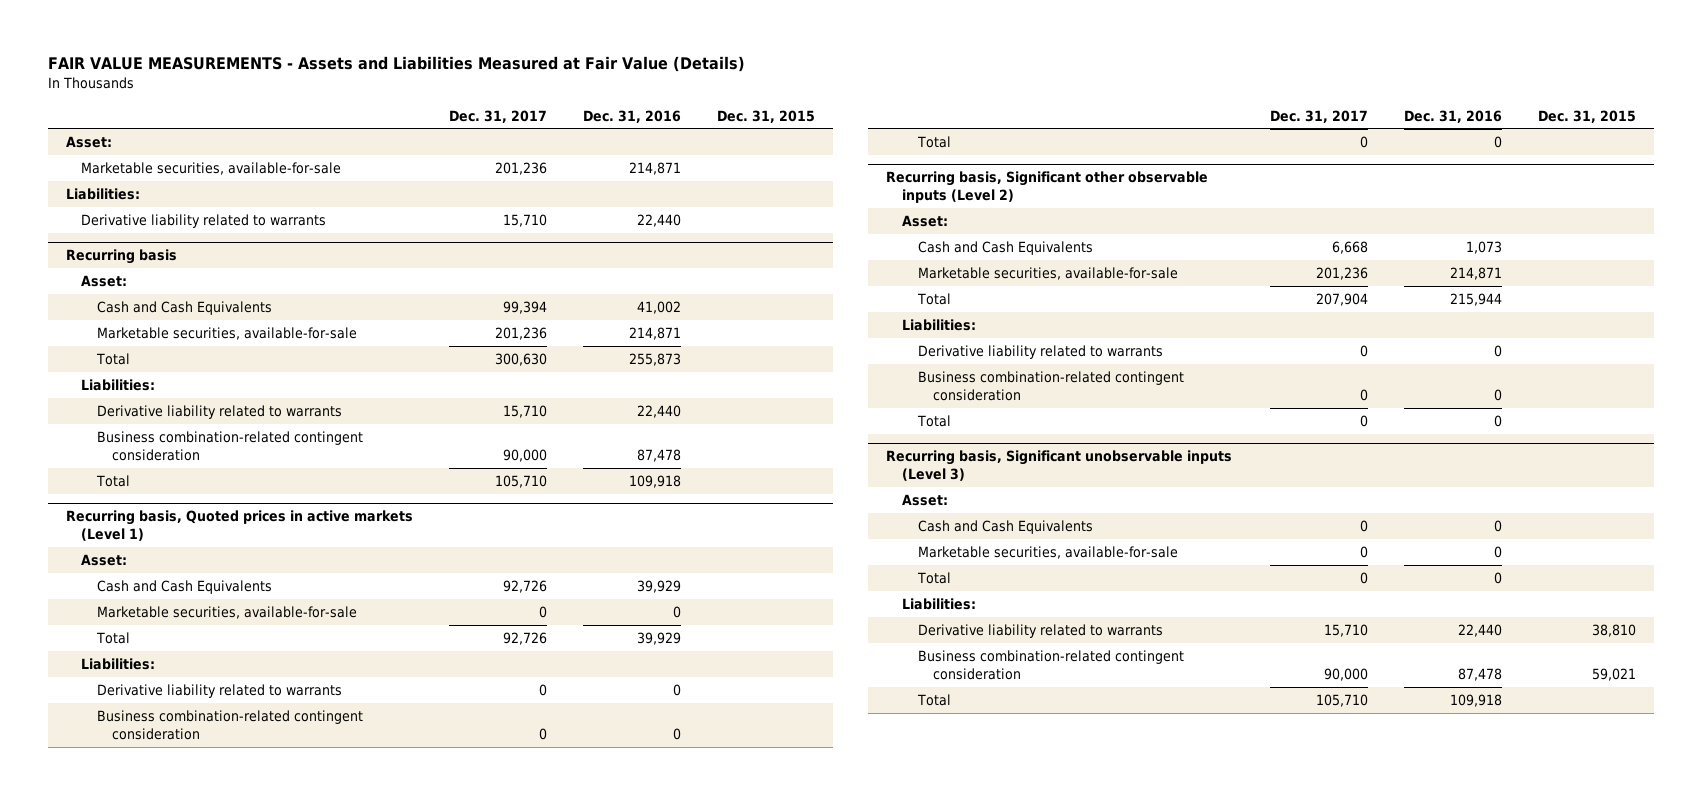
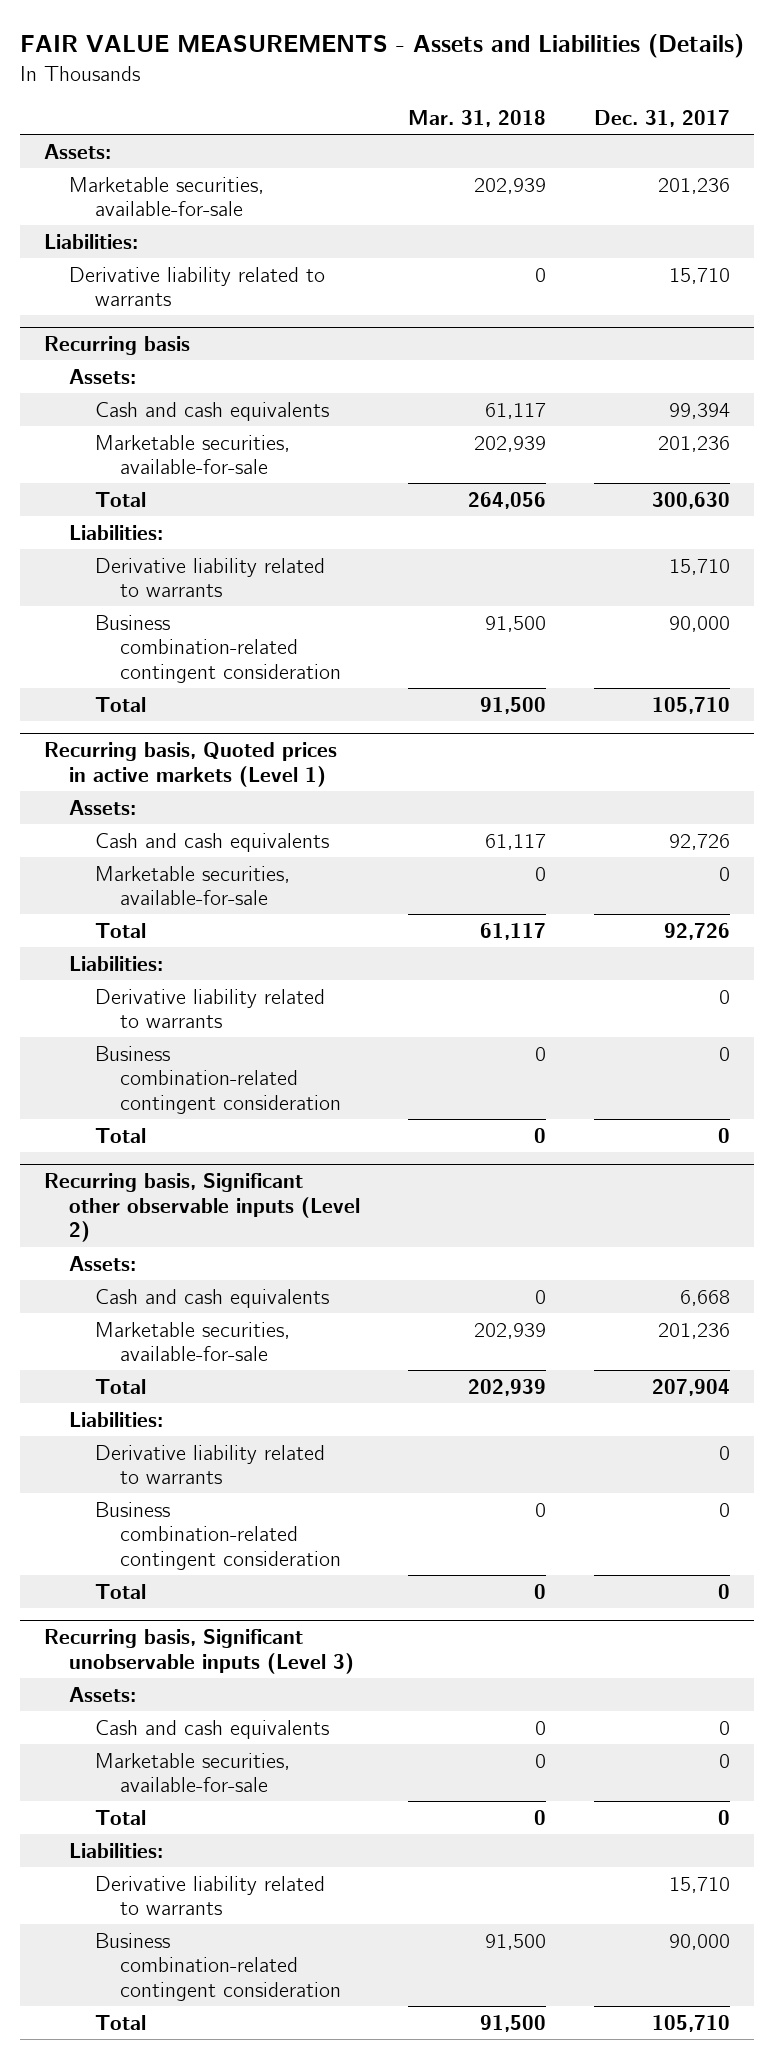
[47,56,745,73] FAIR VALUE MEASUREMENTS - Assets and Liabilities Measured at Fair Value (Details) -> [19,34,744,59] FAIR VALUE MEASUREMENTS - Assets and Liabilities (Details)
[582,109,681,123] Dec. 31, 2016 -> none
[717,109,816,123] Dec. 31, 2015 -> none
none -> [408,110,547,128] Mar. 31, 2018
[65,136,112,149] Asset: -> [43,143,111,159] Assets:
[81,275,128,288] Asset: -> [69,368,137,384] Assets:
[96,301,272,316] Cash and Cash Equivalents -> [94,401,329,421] Cash and cash equivalents
[81,554,128,567] Asset: -> [69,799,137,815] Assets:
[96,580,272,595] Cash and Cash Equivalents -> [94,832,329,852] Cash and cash equivalents
[901,215,948,228] Asset: -> [69,1255,137,1271] Assets:
[917,241,1093,256] Cash and Cash Equivalents -> [94,1288,329,1308] Cash and cash equivalents
[901,494,948,507] Asset: -> [69,1686,137,1702] Assets:
[917,520,1093,535] Cash and Cash Equivalents -> [94,1719,329,1739] Cash and cash equivalents

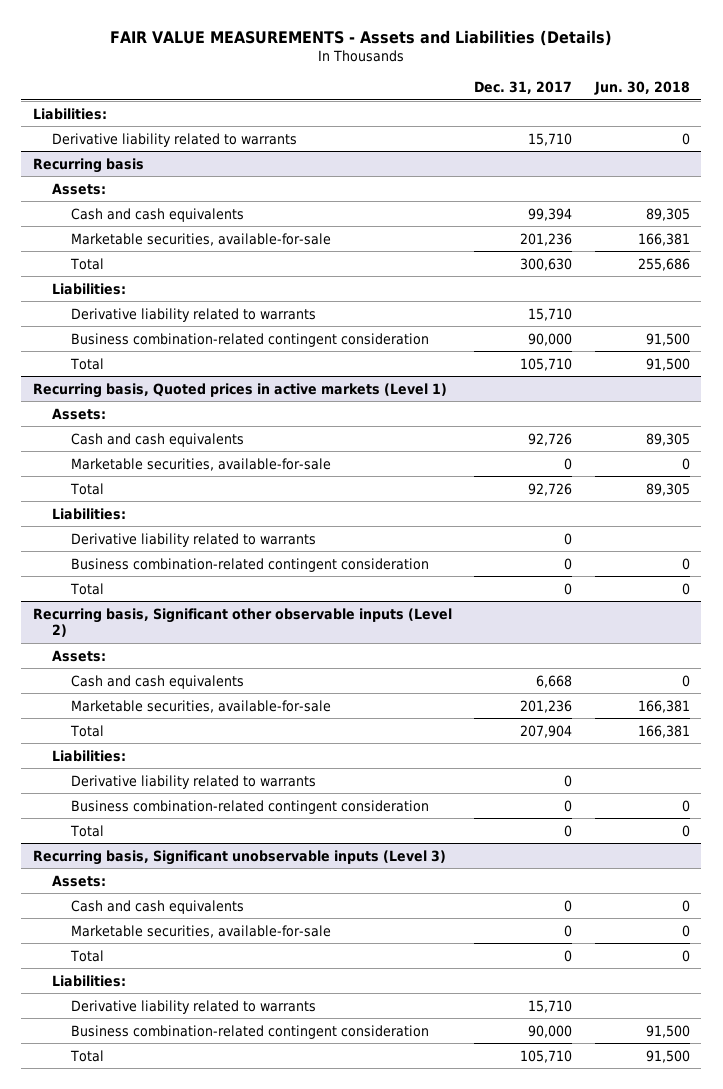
[408,110,547,128] Mar. 31, 2018 -> none
none -> [593,81,690,96] Jun. 30, 2018
[43,143,111,159] Assets: -> none
[69,176,265,217] Marketable securities, available-for-sale -> none

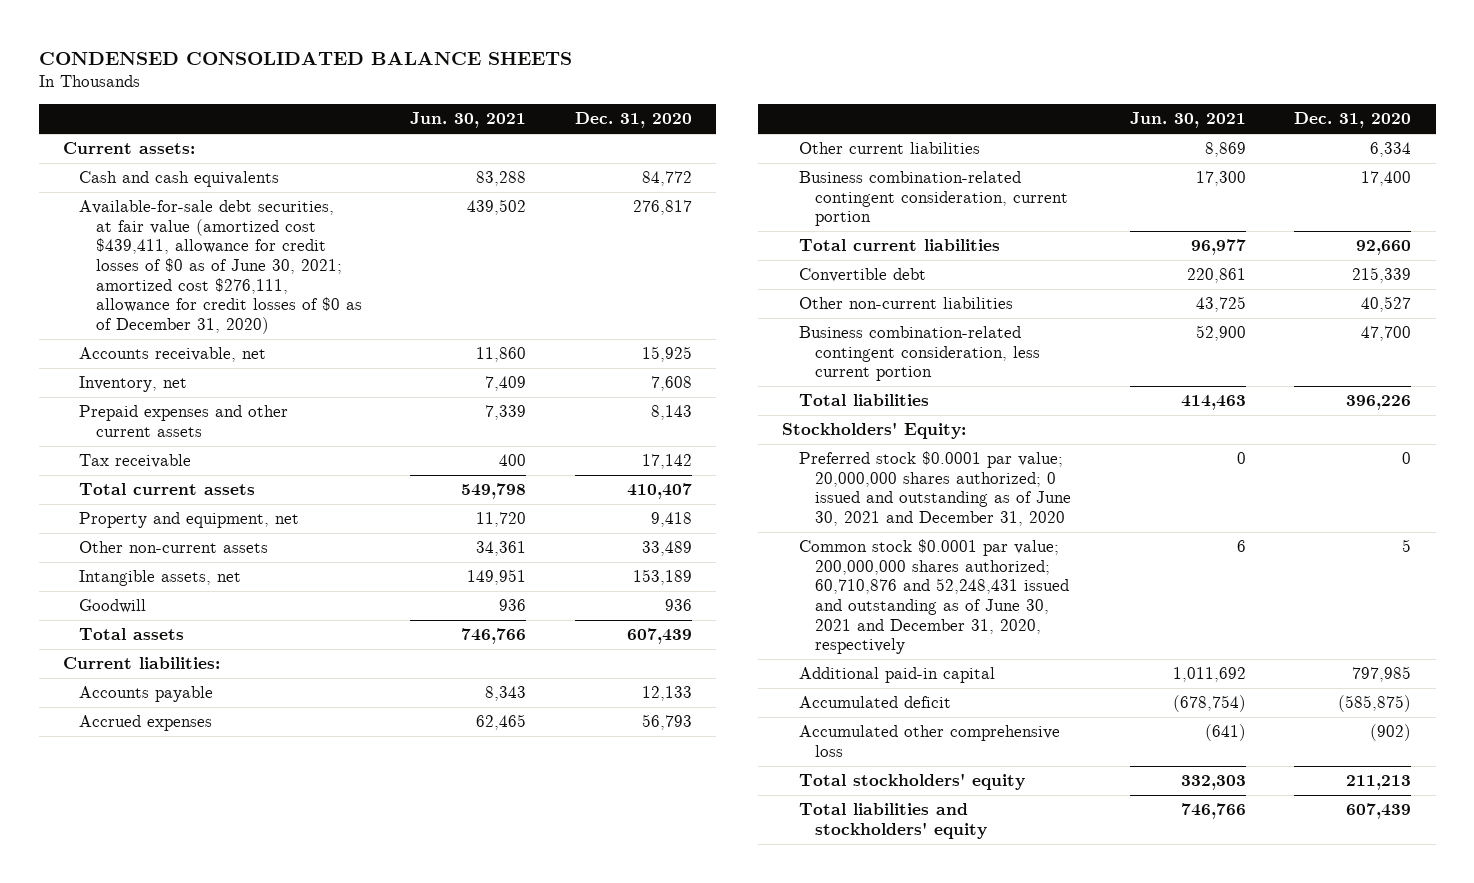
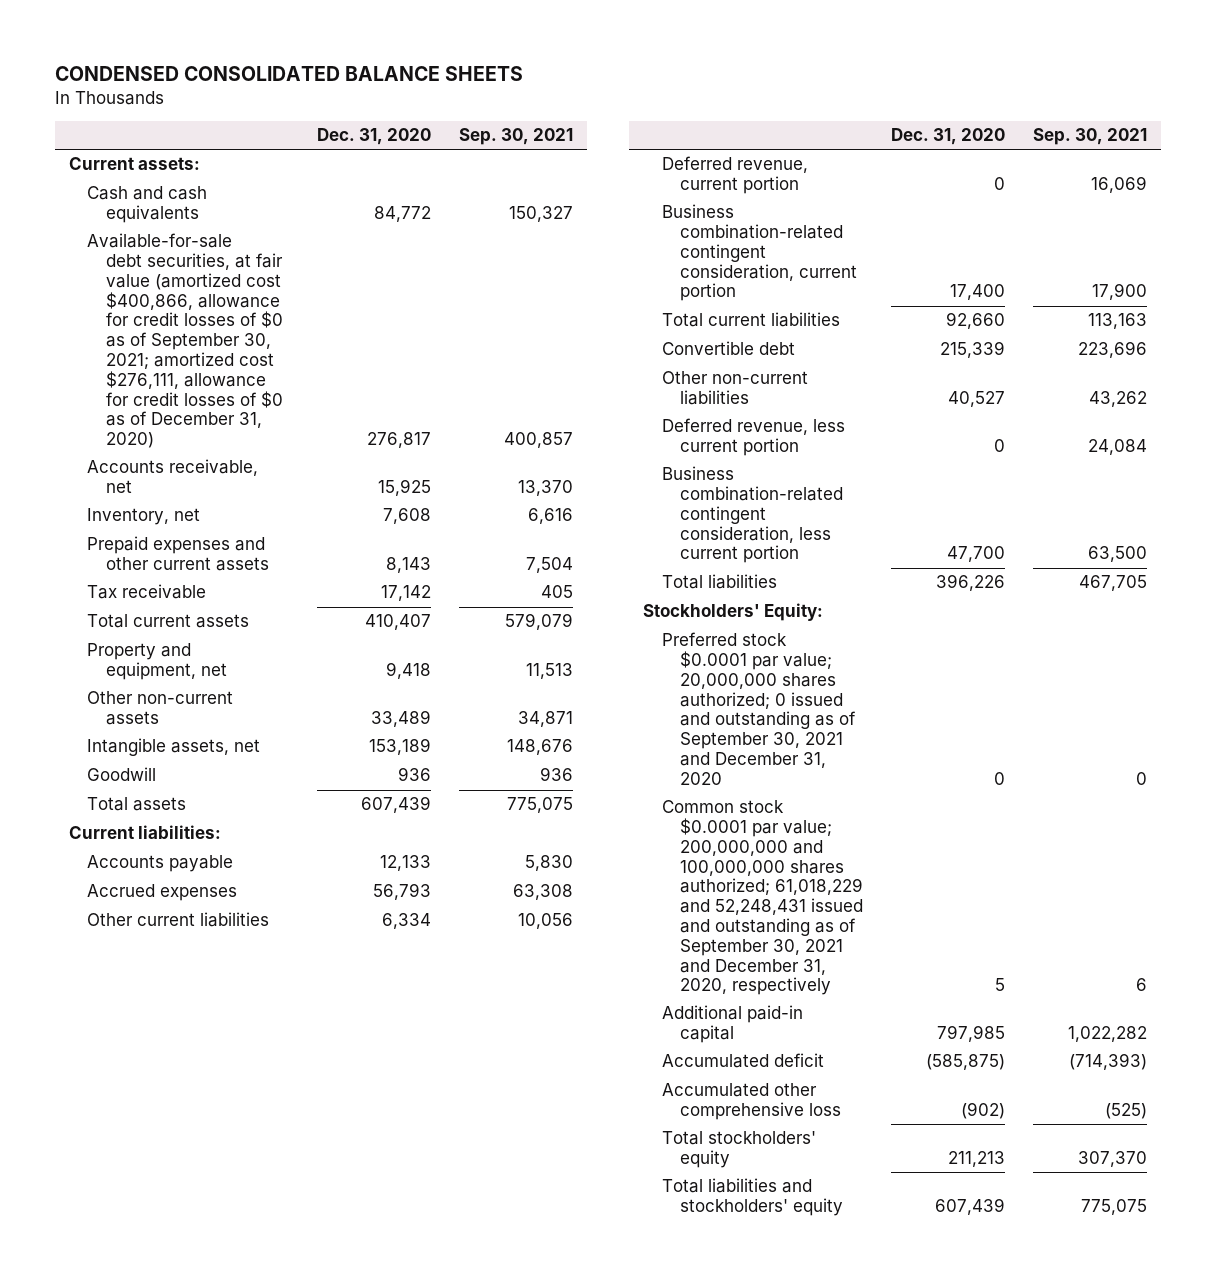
[410,112,527,129] Jun. 30, 2021 -> none
none -> [458,127,573,145] Sep. 30, 2021
[79,200,362,334] Available-for-sale debt securities, at fair value (amortized cost $439,411, allowance for credit losses of $0 as of June 30, 2021; amortized cost $276,111, allowance for credit losses of $0 as of December 31, 2020) -> [87,233,284,449] Available-for-sale debt securities, at fair value (amortized cost $400,866, allowance for credit losses of $0 as of September 30, 2021; amortized cost $276,111, allowance for credit losses of $0 as of December 31, 2020)
none -> [661,156,808,195] Deferred revenue, current portion
none -> [661,418,845,457] Deferred revenue, less current portion
[798,451,1071,527] Preferred stock $0.0001 par value; 20,000,000 shares authorized; 0 issued and outstanding as of June 30, 2021 and December 31, 2020 -> [661,632,857,785] Preferred stock $0.0001 par value; 20,000,000 shares authorized; 0 issued and outstanding as of September 30, 2021 and December 31, 2020
[798,539,1069,655] Common stock $0.0001 par value; 200,000,000 shares authorized; 60,710,876 and 52,248,431 issued and outstanding as of June 30, 2021 and December 31, 2020, respectively -> [661,800,864,996] Common stock $0.0001 par value; 200,000,000 and 100,000,000 shares authorized; 61,018,229 and 52,248,431 issued and outstanding as of September 30, 2021 and December 31, 2020, respectively

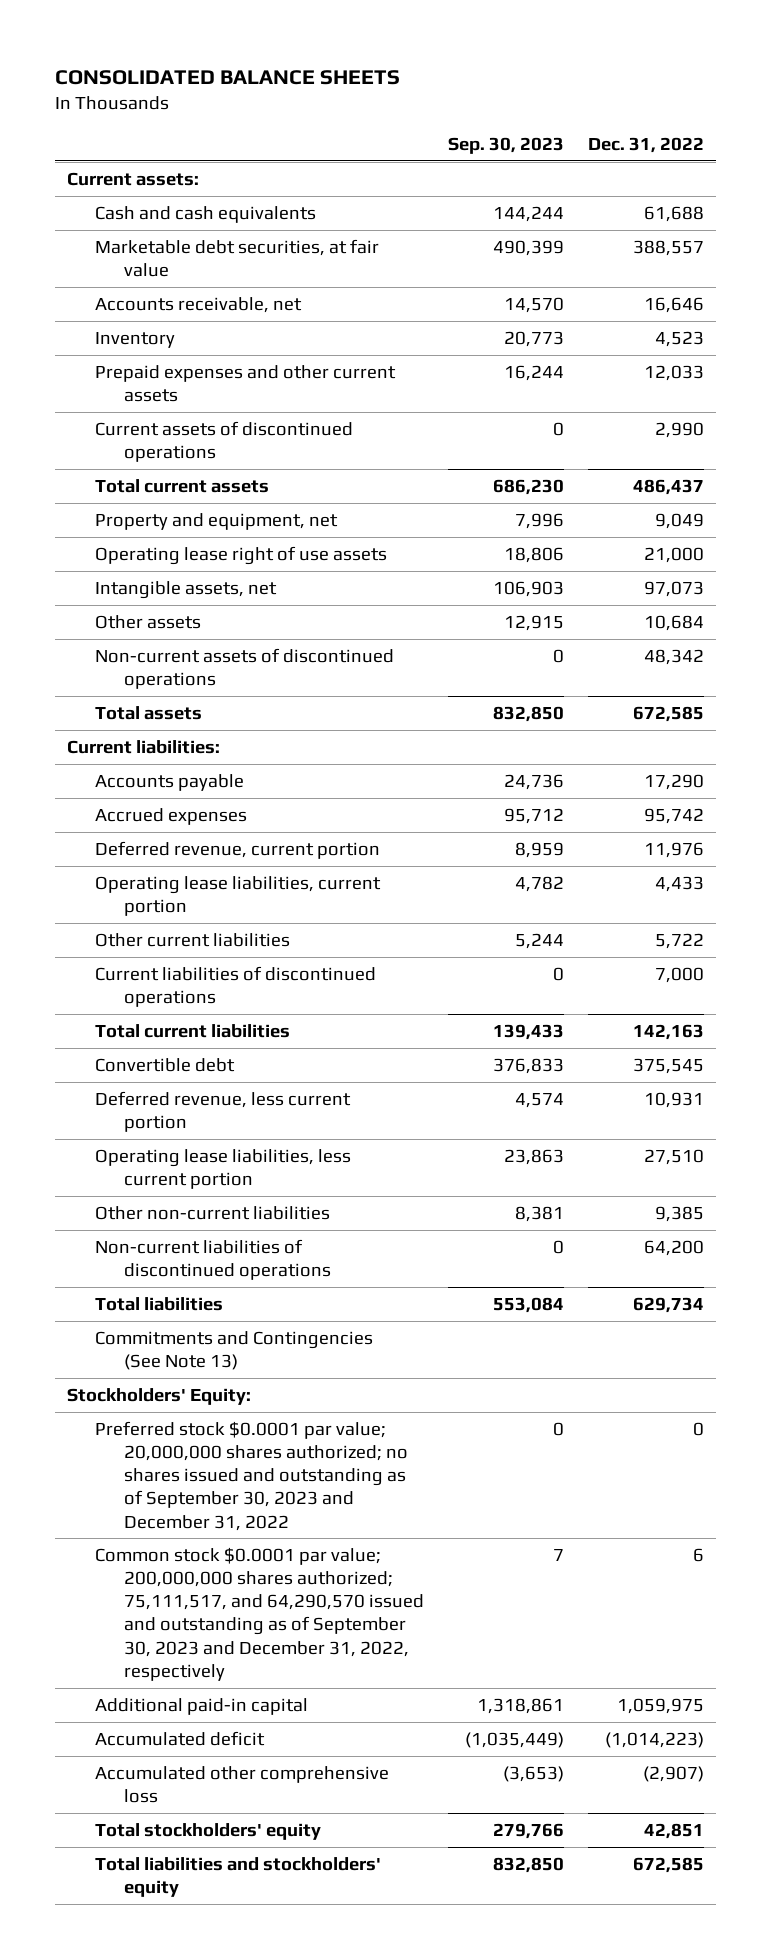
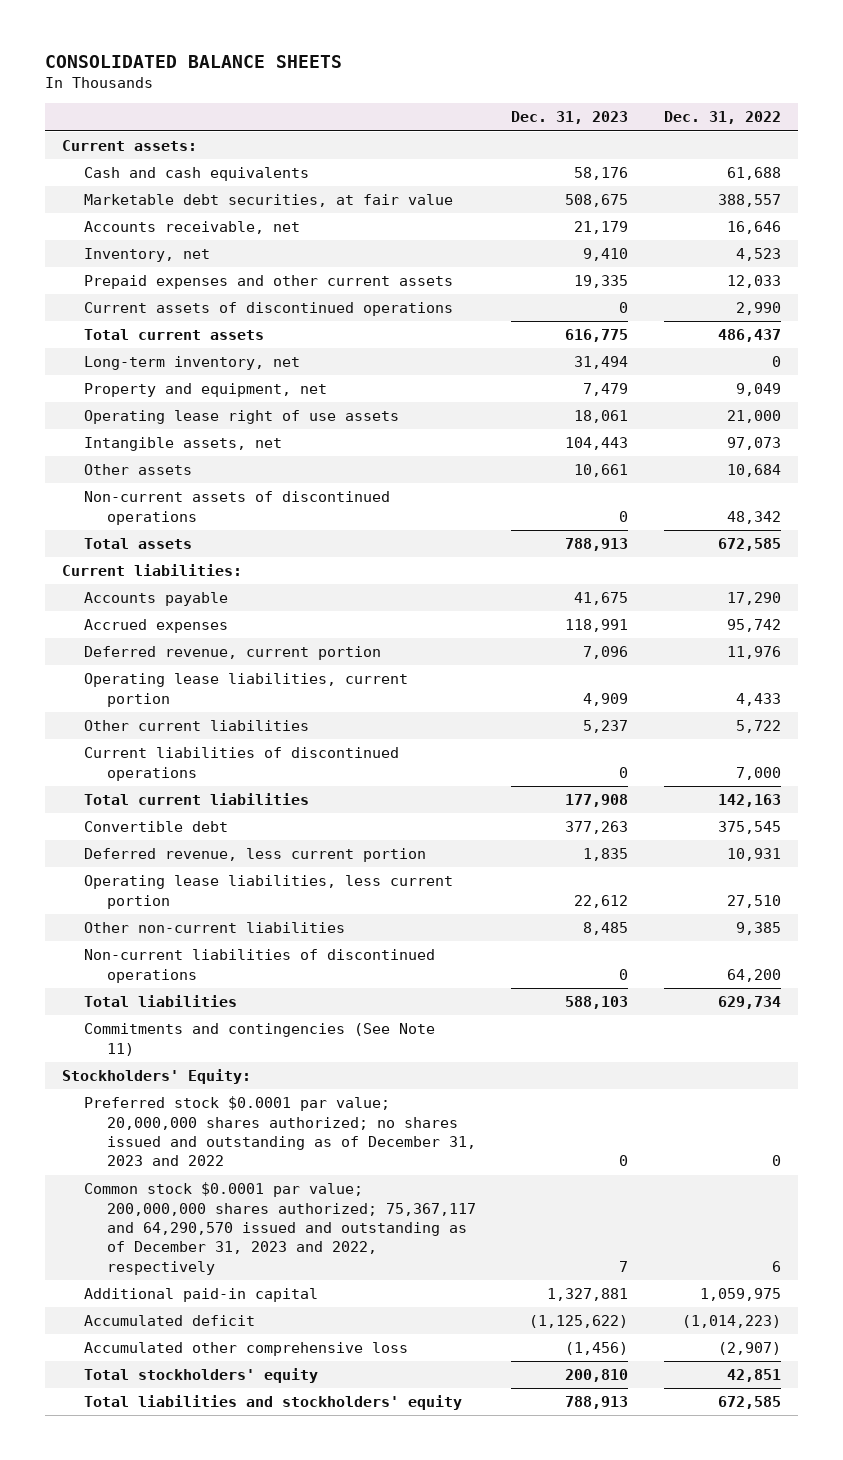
[447,136,564,154] Sep. 30, 2023 -> none
none -> [511,111,629,125] Dec. 31, 2023
[95,331,176,348] Inventory -> [84,248,211,263] Inventory, net
none -> [84,356,301,371] Long-term inventory, net
[95,1330,374,1371] Commitments and Contingencies (See Note 13) -> [84,1023,436,1056] Commitments and contingencies (See Note 11)
[95,1420,408,1531] Preferred stock $0.0001 par value; 20,000,000 shares authorized; no shares issued and outstanding as of September 30, 2023 and December 31, 2022 -> [84,1096,476,1167] Preferred stock $0.0001 par value; 20,000,000 shares authorized; no shares issued and outstanding as of December 31, 2023 and 2022
[95,1546,424,1681] Common stock $0.0001 par value; 200,000,000 shares authorized; 75,111,517, and 64,290,570 issued and outstanding as of September 30, 2023 and December 31, 2022, respectively -> [84,1182,476,1275] Common stock $0.0001 par value; 200,000,000 shares authorized; 75,367,117 and 64,290,570 issued and outstanding as of December 31, 2023 and 2022, respectively

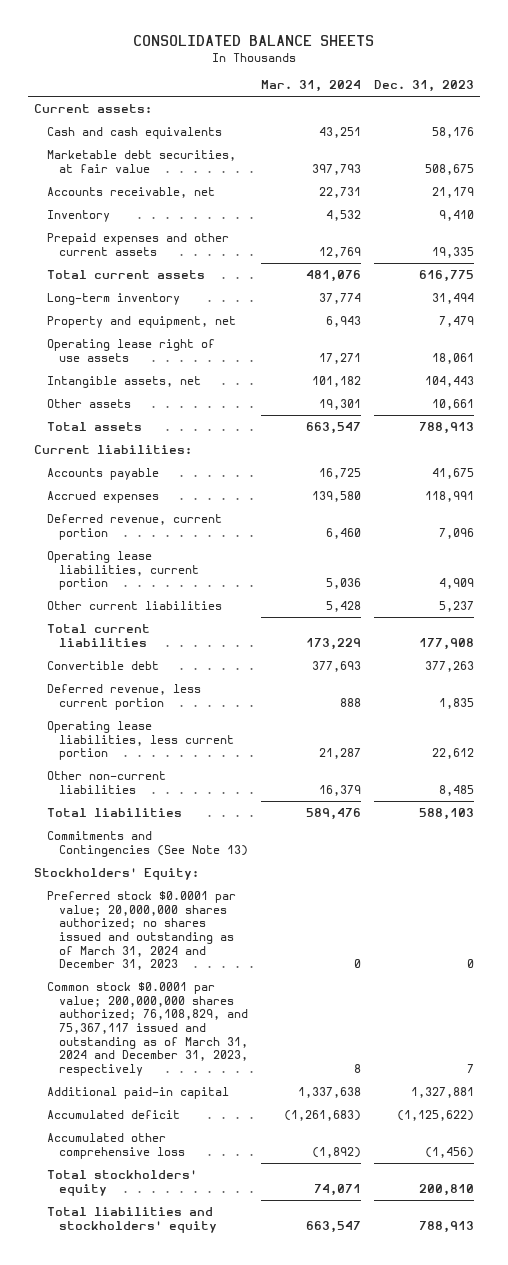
[663,111,781,125] Dec. 31, 2022 -> none
none -> [261,80,362,93] Mar. 31, 2024
[84,248,211,263] Inventory, net -> [46,209,110,222] Inventory
[84,302,454,317] Current assets of discontinued operations -> none
[84,356,301,371] Long-term inventory, net -> [46,292,180,305] Long-term inventory
[84,491,391,525] Non-current assets of discontinued operations -> none
[84,747,400,781] Current liabilities of discontinued operations -> none
[84,949,436,983] Non-current liabilities of discontinued operations -> none
[84,1023,436,1056] Commitments and contingencies (See Note 11) -> [46,830,249,857] Commitments and Contingencies (See Note 13)
[84,1096,476,1167] Preferred stock $0.0001 par value; 20,000,000 shares authorized; no shares issued and outstanding as of December 31, 2023 and 2022 -> [46,890,236,971] Preferred stock $0.0001 par value; 20,000,000 shares authorized; no shares issued and outstanding as of March 31, 2024 and December 31, 2023
[84,1182,476,1275] Common stock $0.0001 par value; 200,000,000 shares authorized; 75,367,117 and 64,290,570 issued and outstanding as of December 31, 2023 and 2022, respectively -> [46,981,249,1076] Common stock $0.0001 par value; 200,000,000 shares authorized; 76,108,829, and 75,367,117 issued and outstanding as of March 31, 2024 and December 31, 2023, respectively

